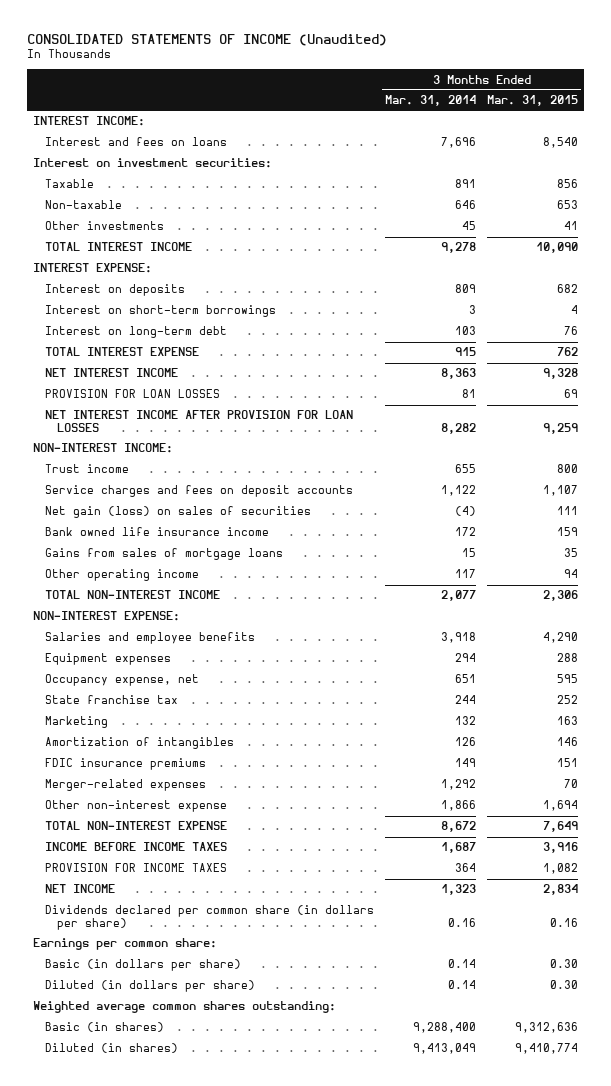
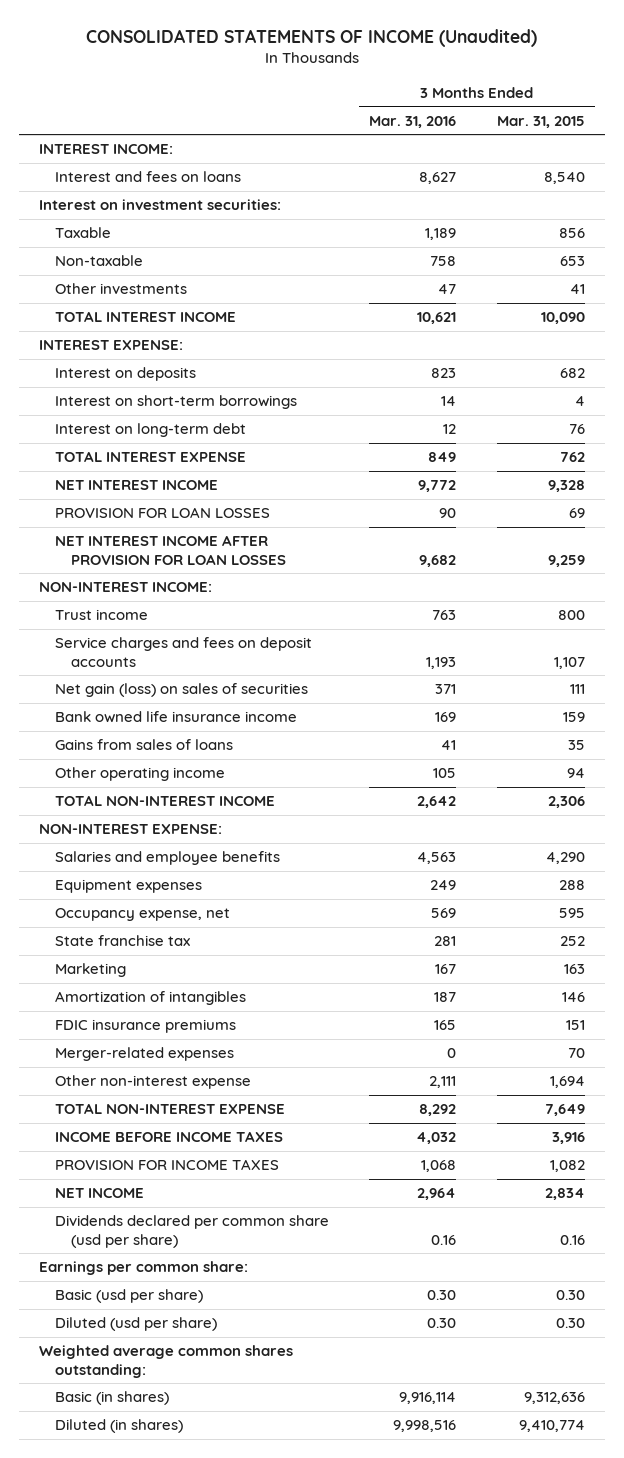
[384,95,476,107] Mar. 31, 2014 -> none
none -> [369,115,457,128] Mar. 31, 2016
[44,548,283,561] Gains from sales of mortgage loans -> [55,739,234,751] Gains from sales of loans
[44,905,374,931] Dividends declared per common share (in dollars per share) -> [55,1215,330,1248] Dividends declared per common share (usd per share)
[44,959,241,972] Basic (in dollars per share) -> [55,1289,204,1304] Basic (usd per share)
[44,980,255,993] Diluted (in dollars per share) -> [55,1317,218,1332] Diluted (usd per share)

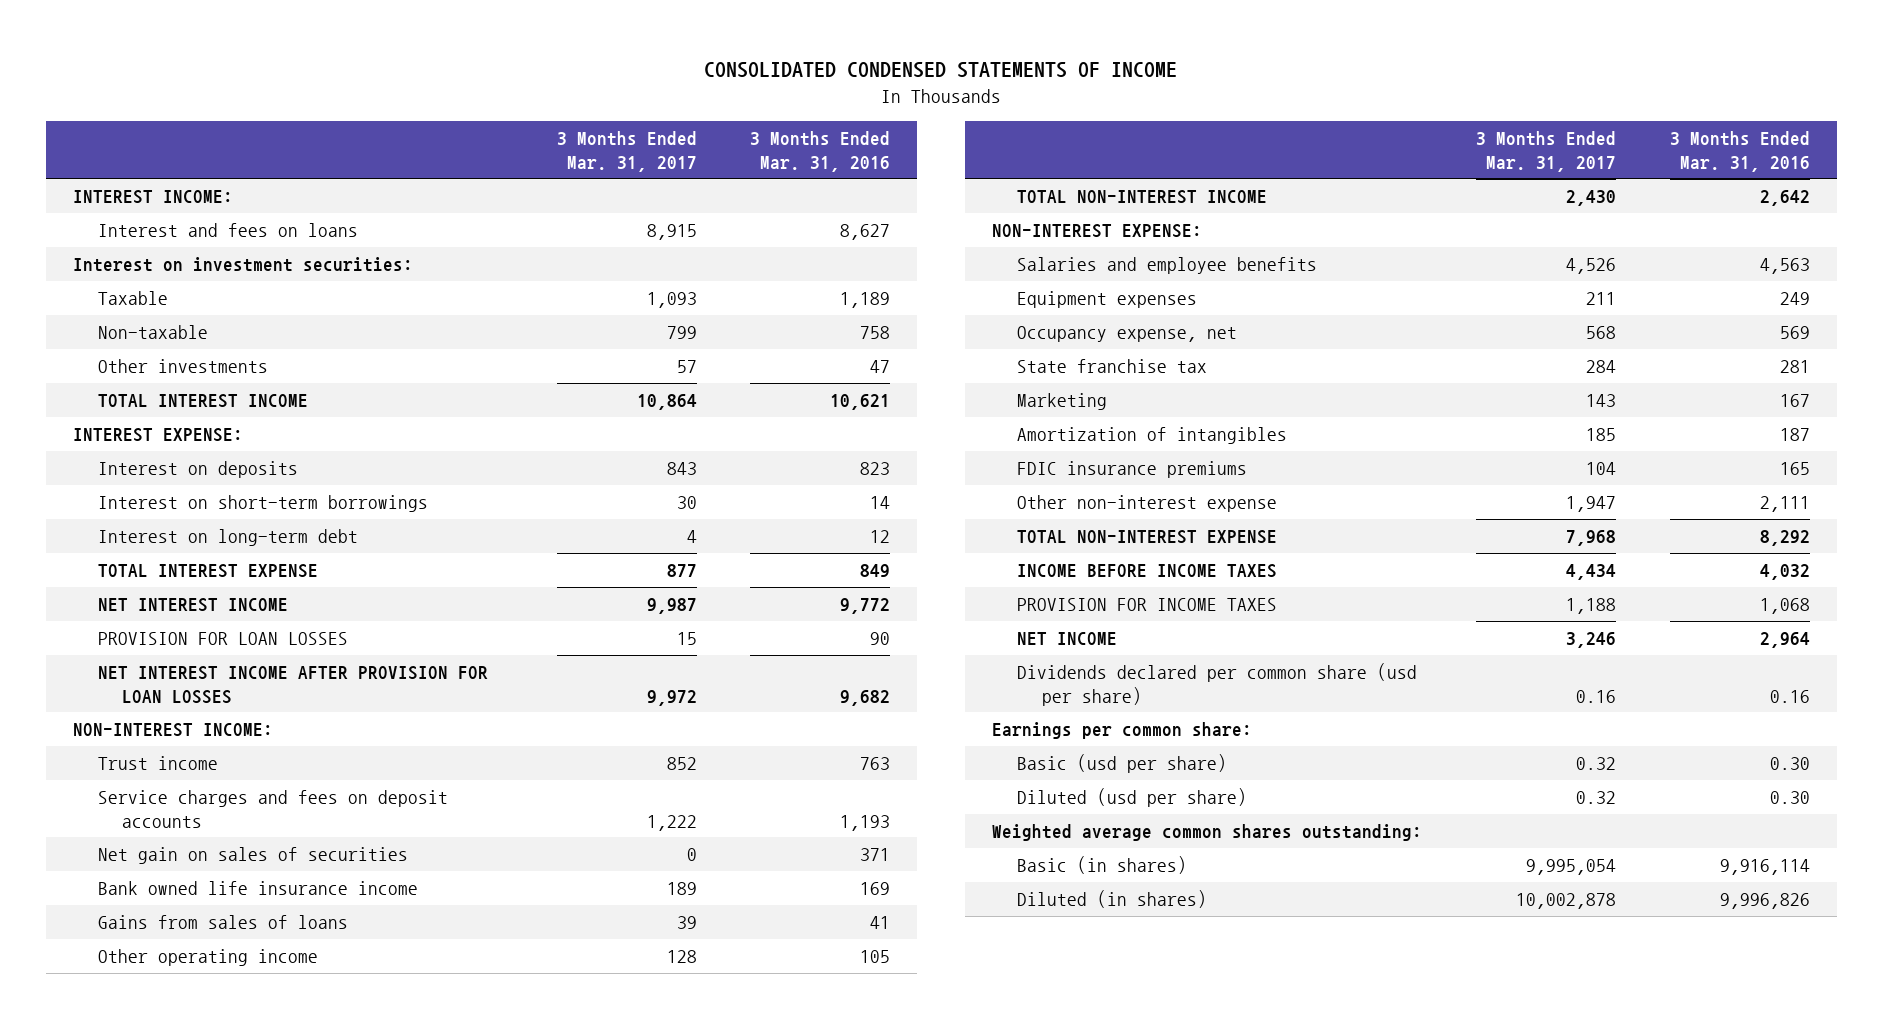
[85,28,537,47] CONSOLIDATED STATEMENTS OF INCOME (Unaudited) -> [704,61,1178,78] CONSOLIDATED CONDENSED STATEMENTS OF INCOME
[496,115,585,128] Mar. 31, 2015 -> none
none -> [556,130,697,172] 3 Months Ended Mar. 31, 2017
[55,683,309,698] Net gain (loss) on sales of securities -> [97,846,408,864] Net gain on sales of securities
[55,1047,235,1062] Merger-related expenses -> none
[393,1420,457,1433] 9,998,516 -> [1719,892,1810,909] 9,996,826

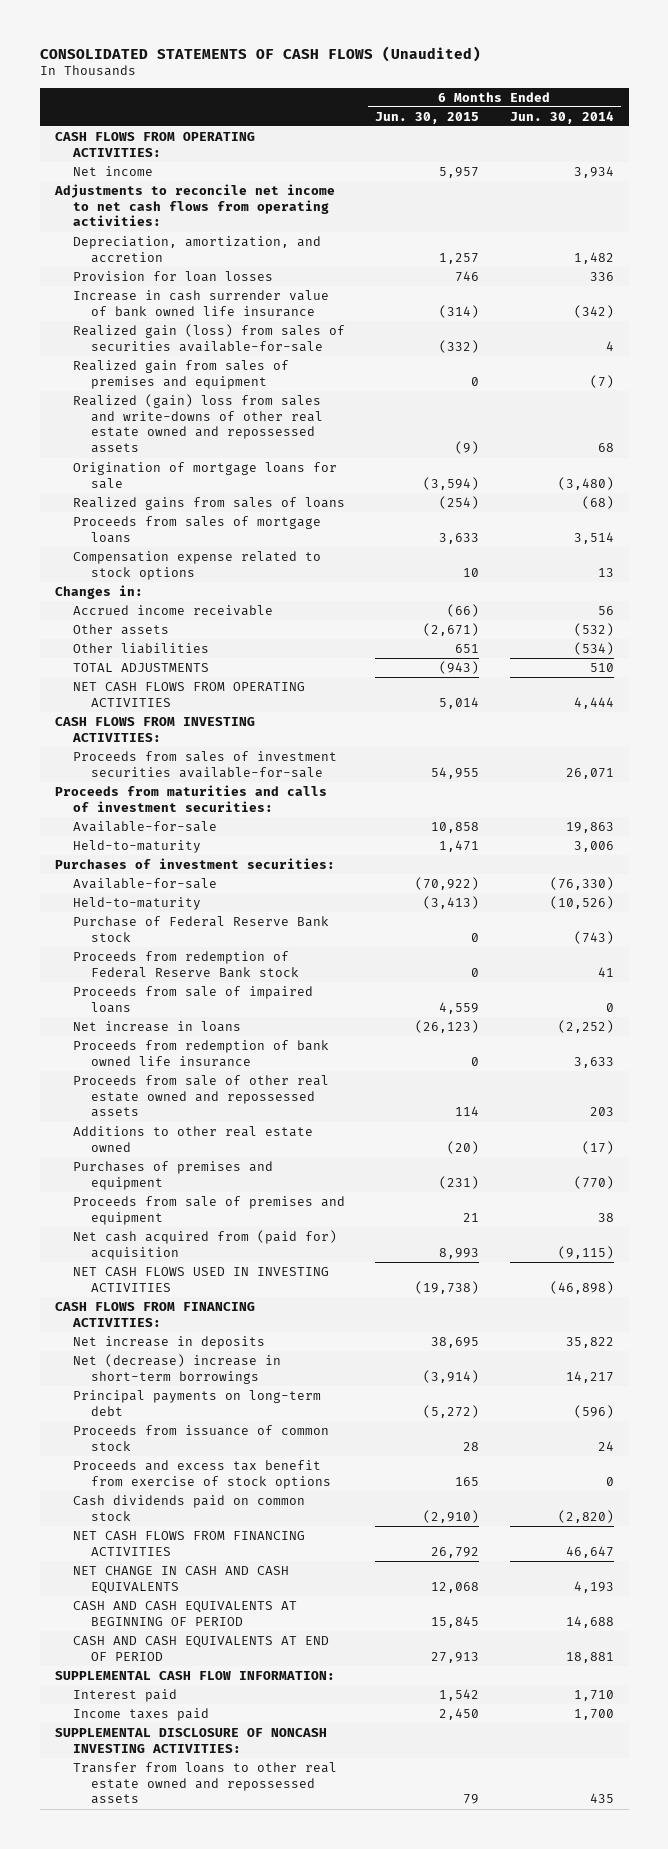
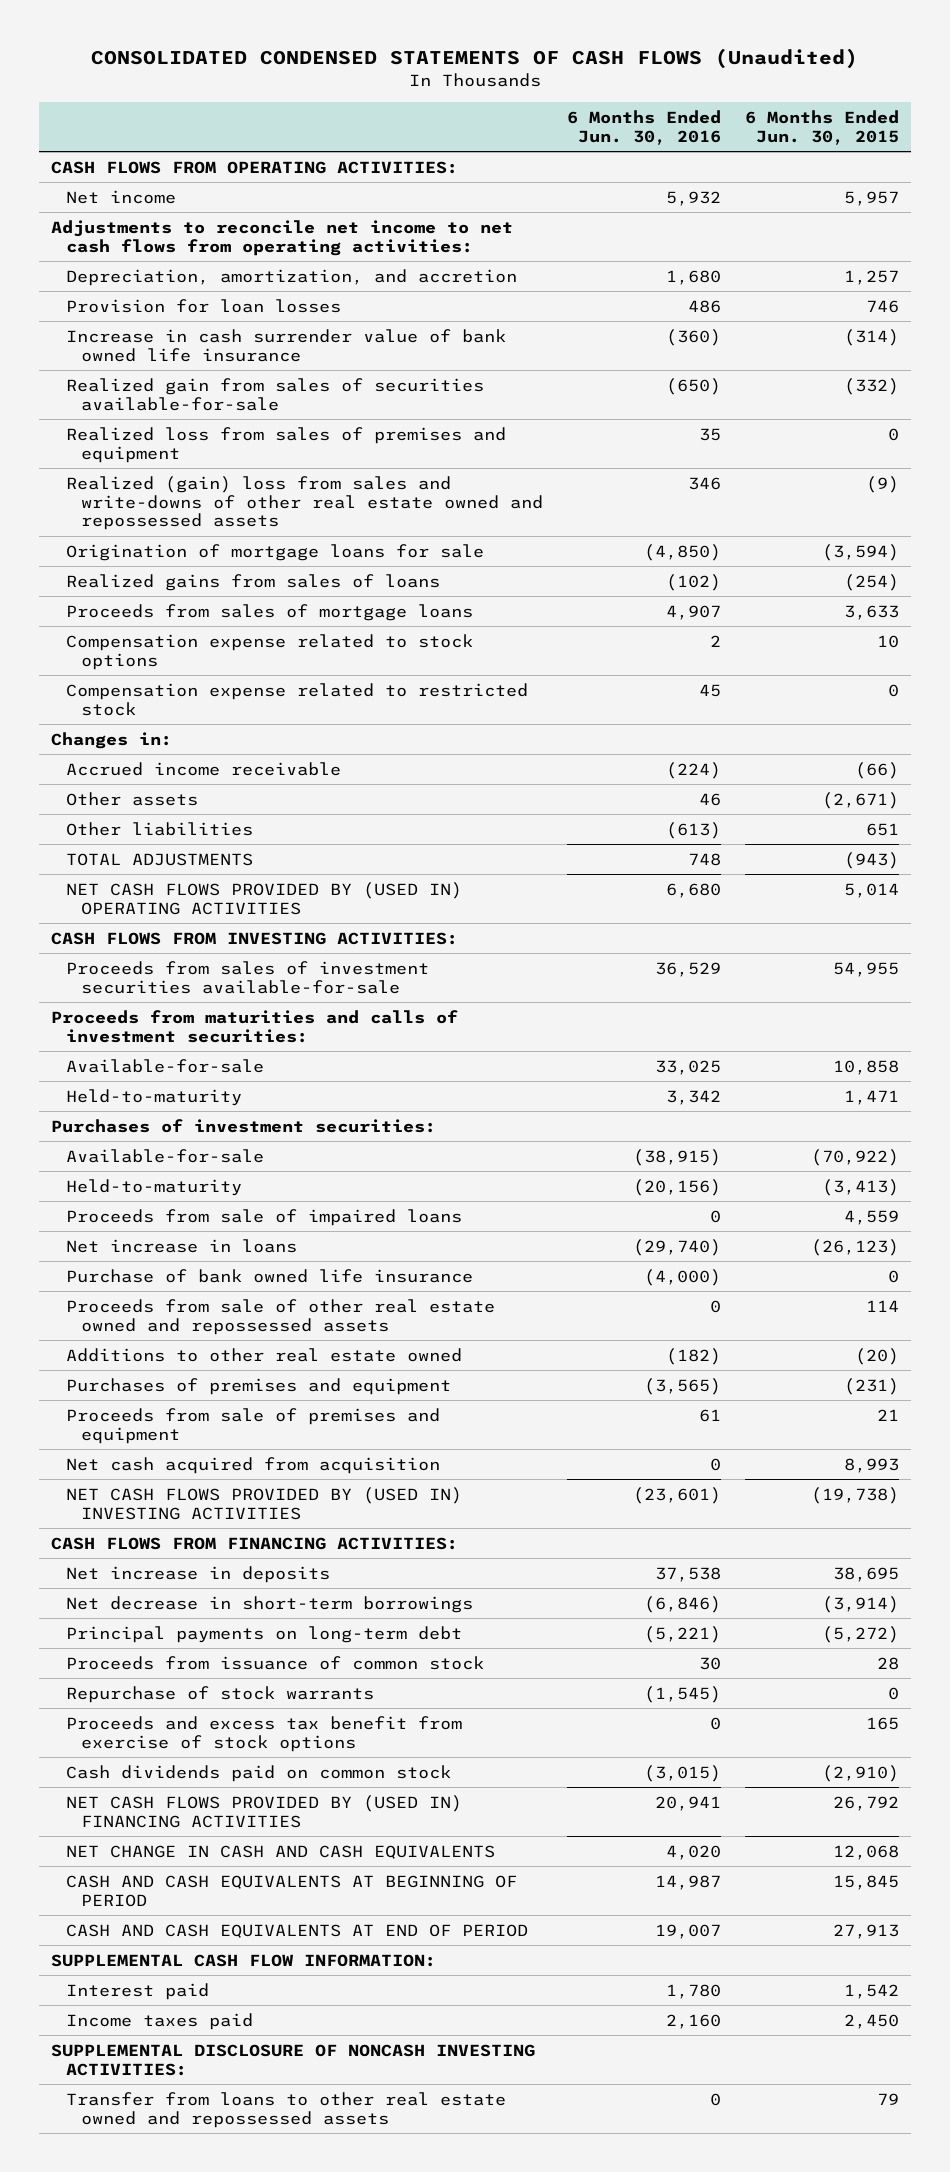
[39,45,481,62] CONSOLIDATED STATEMENTS OF CASH FLOWS (Unaudited) -> [90,48,858,70] CONSOLIDATED CONDENSED STATEMENTS OF CASH FLOWS (Unaudited)
[509,110,614,124] Jun. 30, 2014 -> none
none -> [567,110,722,145] 6 Months Ended Jun. 30, 2016
[72,323,345,352] Realized gain (loss) from sales of securities available-for-sale -> [66,377,485,411] Realized gain from sales of securities available-for-sale
[72,359,289,389] Realized gain from sales of premises and equipment -> [66,426,507,463] Realized loss from sales of premises and equipment
none -> [66,682,529,716] Compensation expense related to restricted stock
[72,681,305,707] NET CASH FLOWS FROM OPERATING ACTIVITIES -> [66,881,463,915] NET CASH FLOWS PROVIDED BY (USED IN) OPERATING ACTIVITIES
[72,915,329,942] Purchase of Federal Reserve Bank stock -> none
[72,950,299,978] Proceeds from redemption of Federal Reserve Bank stock -> none
[72,1039,329,1067] Proceeds from redemption of bank owned life insurance -> [66,1268,474,1283] Purchase of bank owned life insurance
[72,1229,337,1260] Net cash acquired from (paid for) acquisition -> [66,1456,441,1474] Net cash acquired from acquisition
[72,1266,329,1292] NET CASH FLOWS USED IN INVESTING ACTIVITIES -> [66,1486,463,1520] NET CASH FLOWS PROVIDED BY (USED IN) INVESTING ACTIVITIES
[72,1353,281,1384] Net (decrease) increase in short-term borrowings -> [66,1595,474,1613] Net decrease in short-term borrowings
none -> [66,1685,375,1703] Repurchase of stock warrants
[72,1530,305,1556] NET CASH FLOWS FROM FINANCING ACTIVITIES -> [66,1794,463,1828] NET CASH FLOWS PROVIDED BY (USED IN) FINANCING ACTIVITIES

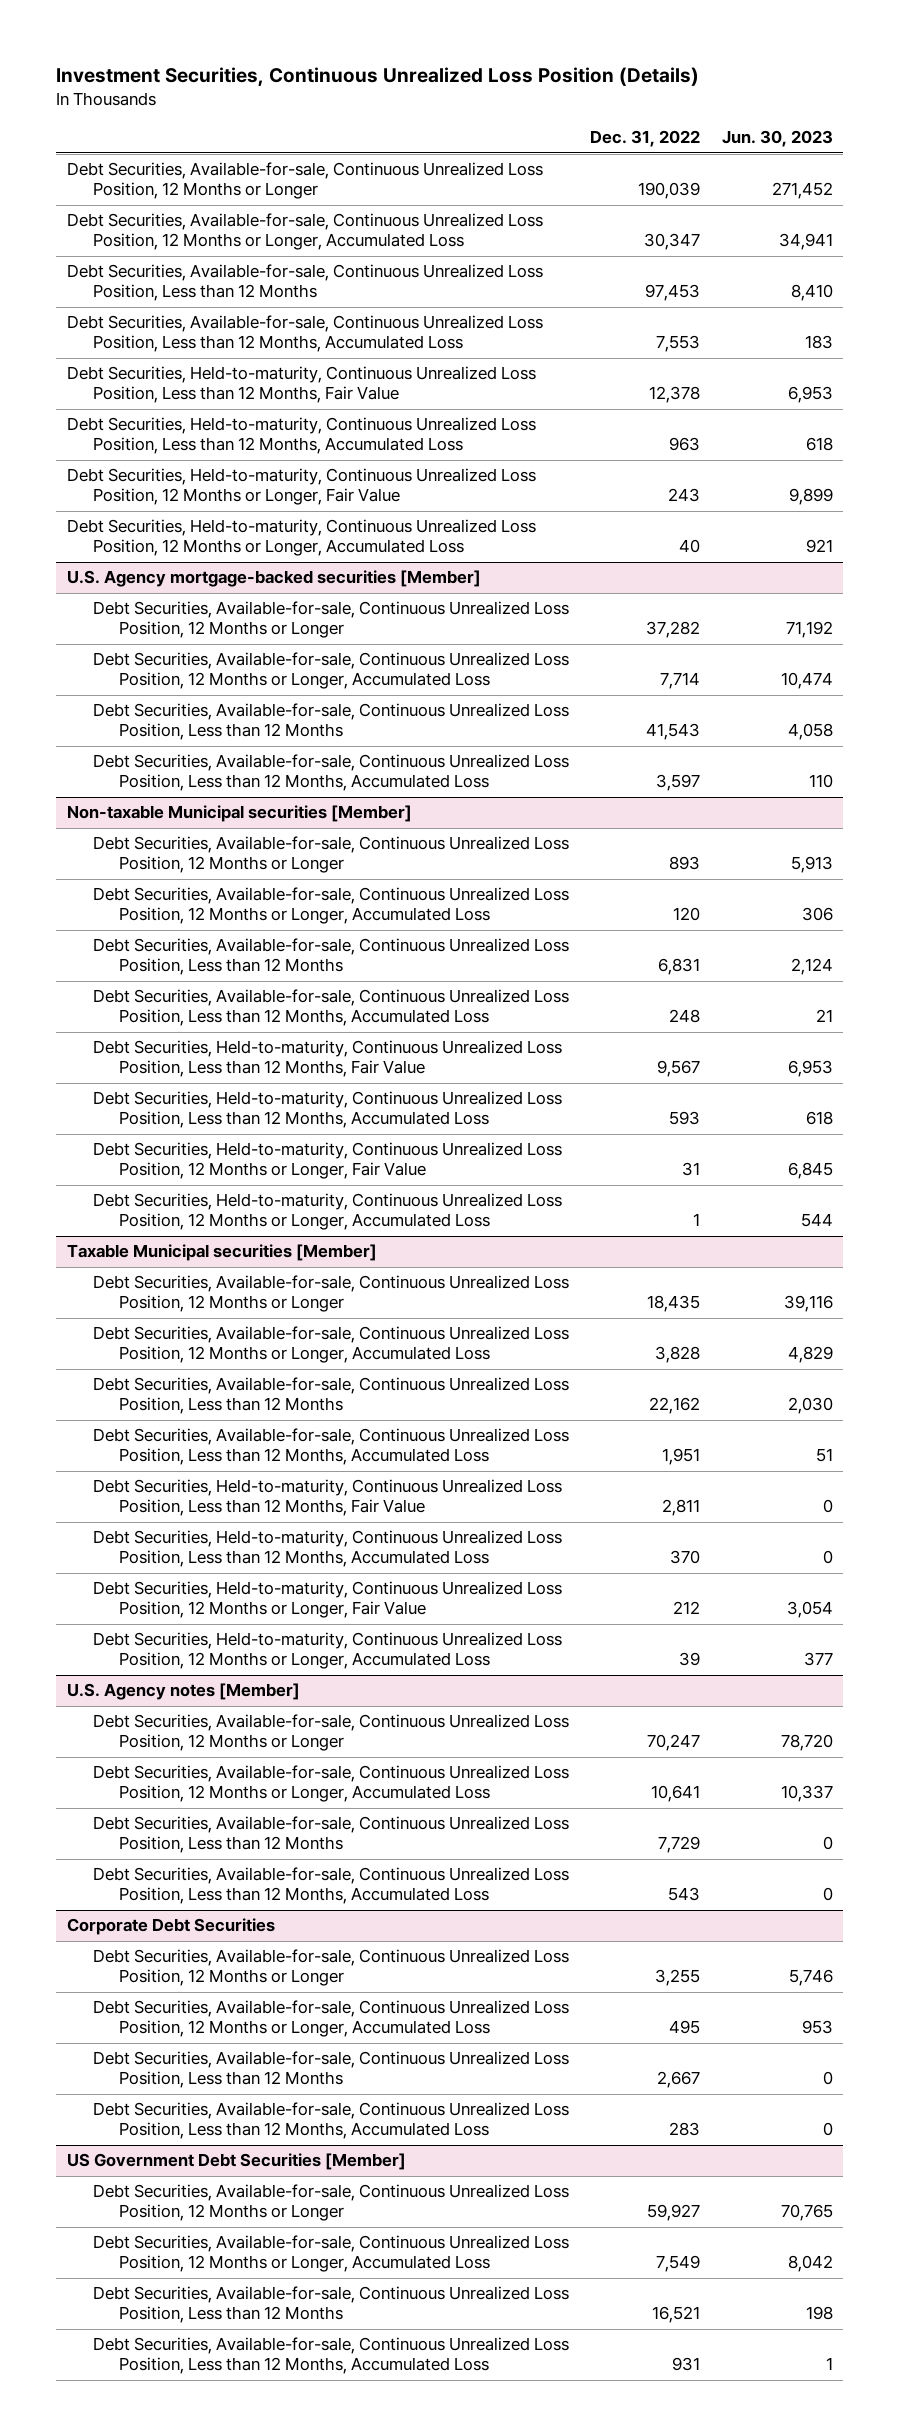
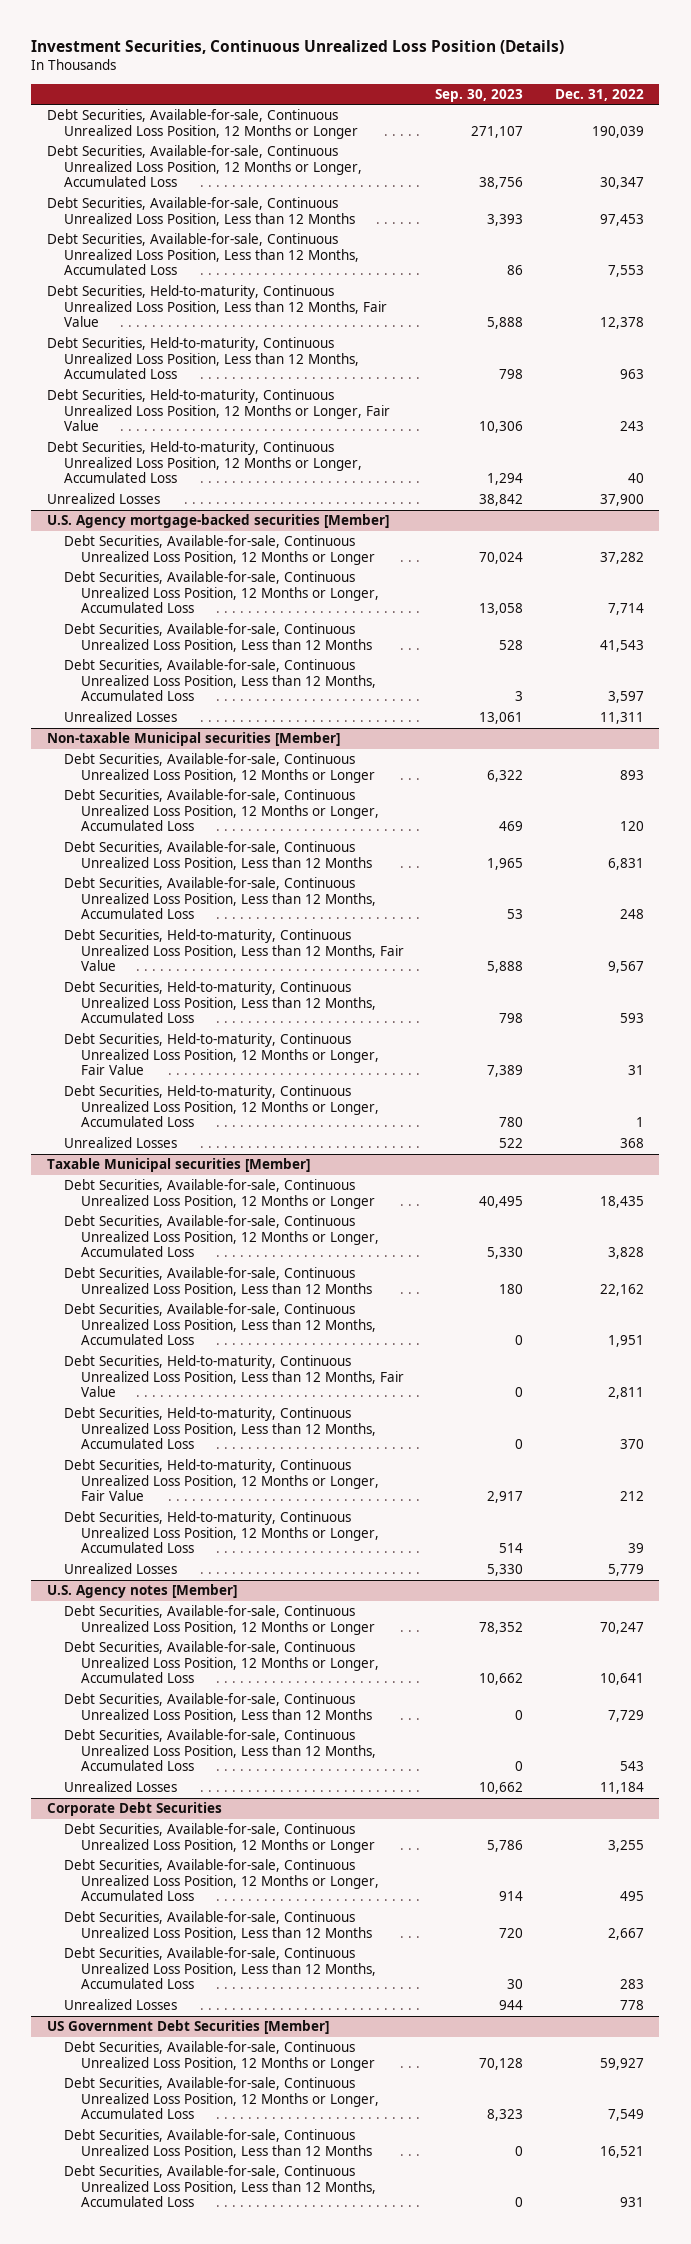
[721,130,833,148] Jun. 30, 2023 -> none
none -> [435,88,524,102] Sep. 30, 2023
none -> [47,493,161,505] Unrealized Losses
none -> [64,711,178,723] Unrealized Losses
none -> [64,1137,178,1149] Unrealized Losses
none -> [64,1563,178,1575] Unrealized Losses
none -> [64,1781,178,1793] Unrealized Losses
none -> [64,1999,178,2011] Unrealized Losses

